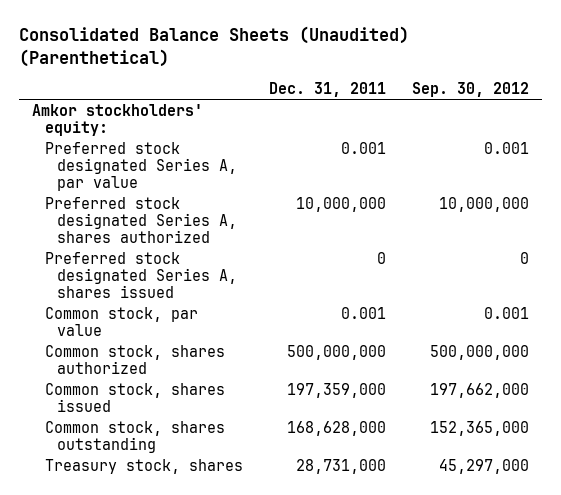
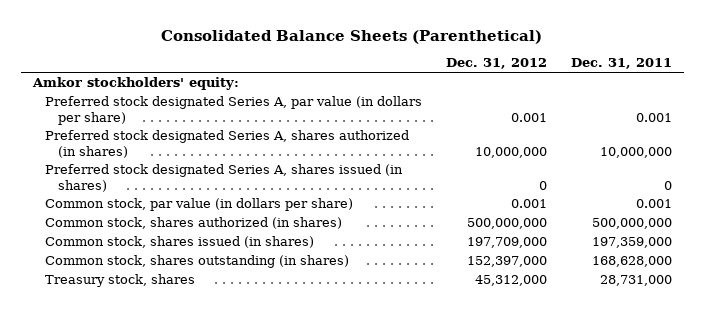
[19,26,410,67] Consolidated Balance Sheets (Unaudited) (Parenthetical) -> [161,29,543,44] Consolidated Balance Sheets (Parenthetical)
[412,81,530,97] Sep. 30, 2012 -> none
none -> [445,58,547,70] Dec. 31, 2012
[44,141,238,191] Preferred stock designated Series A, par value -> [45,96,423,125] Preferred stock designated Series A, par value (in dollars per share)
[44,196,238,243] Preferred stock designated Series A, shares authorized -> [45,130,410,158] Preferred stock designated Series A, shares authorized (in shares)
[44,251,238,298] Preferred stock designated Series A, shares issued -> [45,164,404,192] Preferred stock designated Series A, shares issued (in shares)
[44,306,198,336] Common stock, par value -> [45,198,354,212] Common stock, par value (in dollars per share)
[44,344,225,374] Common stock, shares authorized -> [45,217,343,230] Common stock, shares authorized (in shares)
[44,382,225,412] Common stock, shares issued -> [45,236,315,249] Common stock, shares issued (in shares)
[44,420,225,453] Common stock, shares outstanding -> [45,255,350,269] Common stock, shares outstanding (in shares)

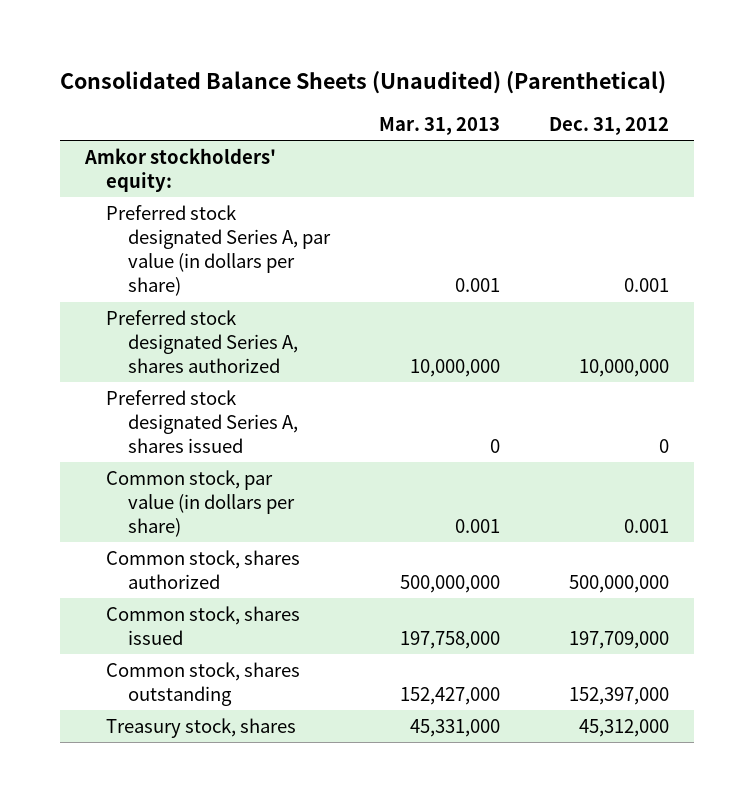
[161,29,543,44] Consolidated Balance Sheets (Parenthetical) -> [60,71,667,95] Consolidated Balance Sheets (Unaudited) (Parenthetical)
[570,58,672,70] Dec. 31, 2011 -> none
none -> [379,116,501,135] Mar. 31, 2013
[45,130,410,158] Preferred stock designated Series A, shares authorized (in shares) -> [106,310,298,374] Preferred stock designated Series A, shares authorized
[45,164,404,192] Preferred stock designated Series A, shares issued (in shares) -> [106,390,298,454] Preferred stock designated Series A, shares issued
[45,217,343,230] Common stock, shares authorized (in shares) -> [106,550,301,590] Common stock, shares authorized
[45,236,315,249] Common stock, shares issued (in shares) -> [106,606,301,646] Common stock, shares issued
[45,255,350,269] Common stock, shares outstanding (in shares) -> [106,662,301,707] Common stock, shares outstanding

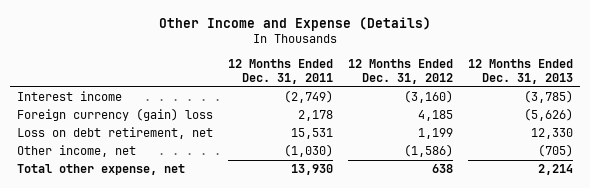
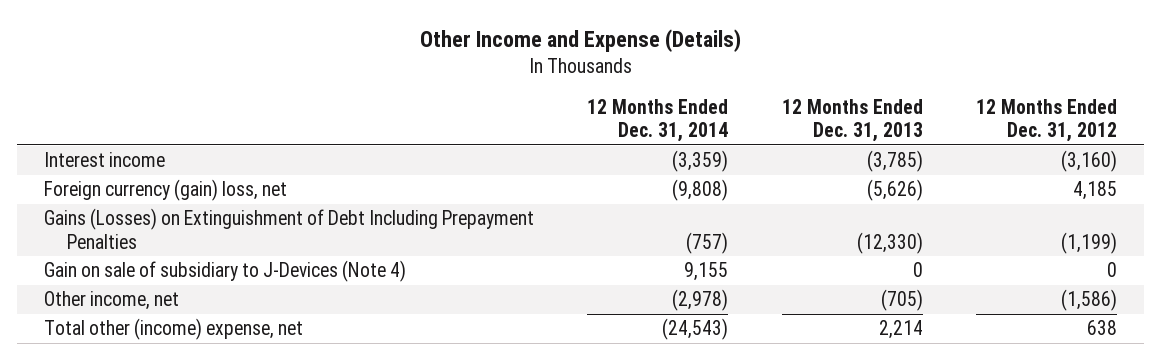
[227,58,333,84] 12 Months Ended Dec. 31, 2011 -> none
none -> [587,98,729,143] 12 Months Ended Dec. 31, 2014
[17,127,214,140] Loss on debt retirement, net -> none
[17,108,214,122] Foreign currency (gain) loss -> [43,179,287,202] Foreign currency (gain) loss, net
none -> [43,208,534,249] Gains (Losses) on Extinguishment of Debt Including Prepayment Penalties
none -> [43,260,406,283] Gain on sale of subsidiary to J-Devices (Note 4)
[17,164,186,176] Total other expense, net -> [43,318,303,341] Total other (income) expense, net

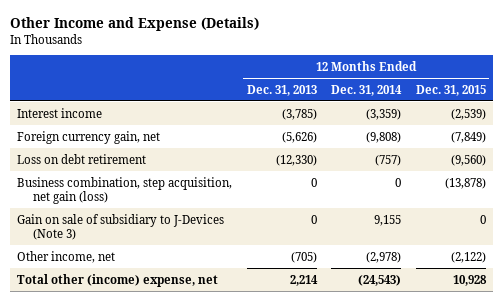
[976,98,1118,143] 12 Months Ended Dec. 31, 2012 -> none
none -> [415,84,486,96] Dec. 31, 2015
[43,179,287,202] Foreign currency (gain) loss, net -> [17,130,161,144] Foreign currency gain, net
[43,208,534,249] Gains (Losses) on Extinguishment of Debt Including Prepayment Penalties -> [17,153,147,164] Loss on debt retirement
none -> [17,176,233,205] Business combination, step acquisition, net gain (loss)
[43,260,406,283] Gain on sale of subsidiary to J-Devices (Note 4) -> [17,213,225,241] Gain on sale of subsidiary to J-Devices (Note 3)

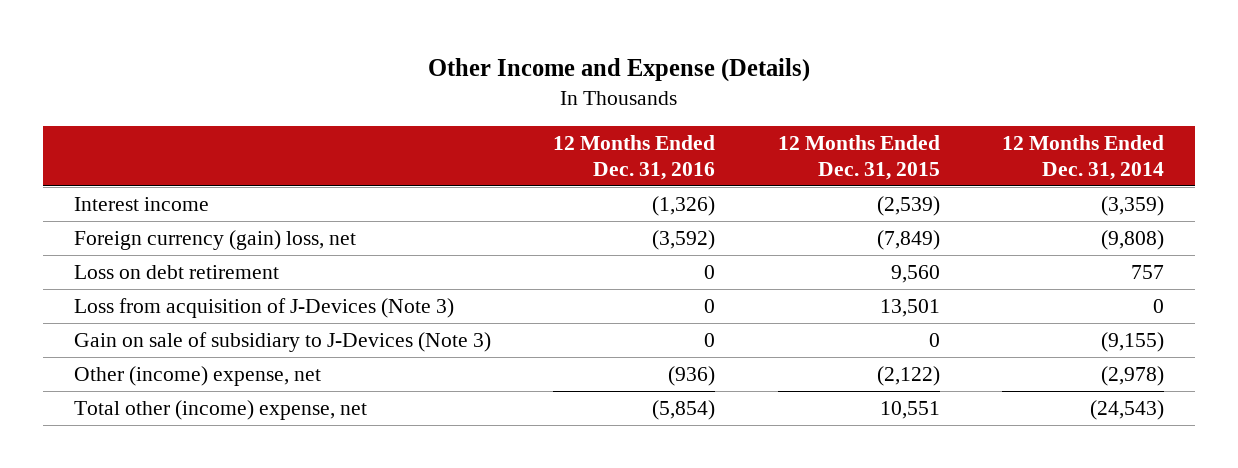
[246,84,317,96] Dec. 31, 2013 -> none
none -> [553,134,716,180] 12 Months Ended Dec. 31, 2016
[17,176,233,205] Business combination, step acquisition, net gain (loss) -> none
[17,130,161,144] Foreign currency gain, net -> [74,229,357,250] Foreign currency (gain) loss, net
[375,154,402,166] (757) -> [1131,264,1165,279] 757
[450,154,486,166] (9,560) -> [890,264,940,283] 9,560
none -> [74,297,455,318] Loss from acquisition of J-Devices (Note 3)
[374,214,402,226] 9,155 -> [1101,331,1165,352] (9,155)
[17,250,116,263] Other income, net -> [74,365,322,386] Other (income) expense, net
[452,274,487,286] 10,928 -> [879,400,940,419] 10,551

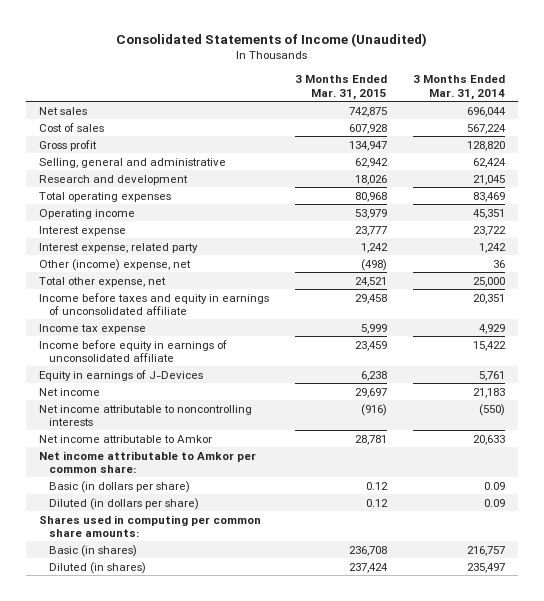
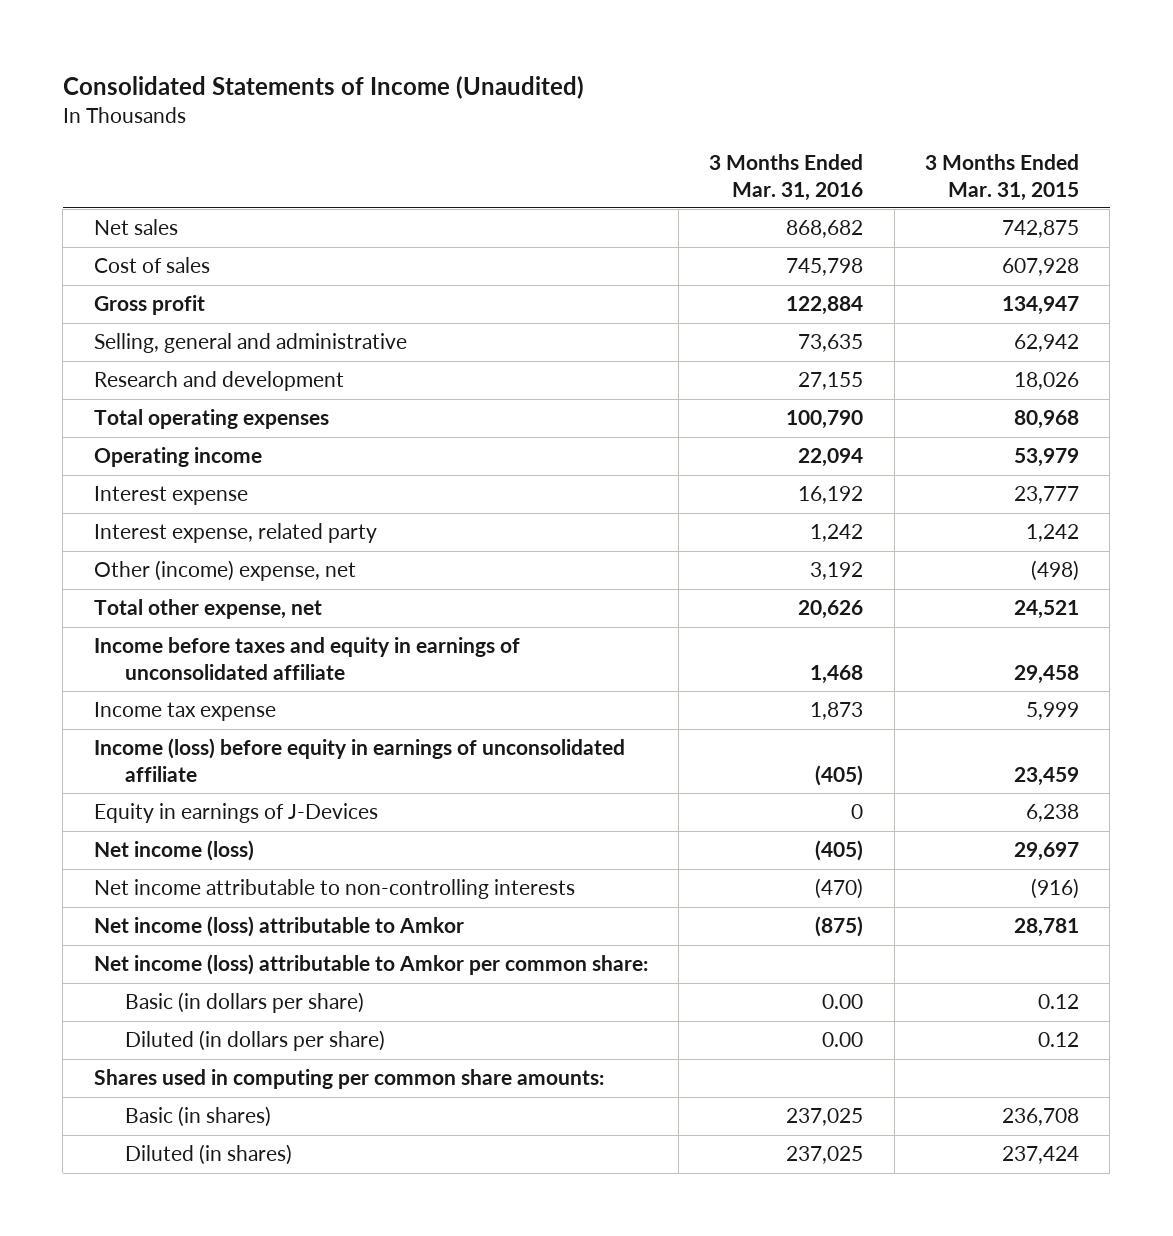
[412,75,505,100] 3 Months Ended Mar. 31, 2014 -> none
none -> [709,154,864,201] 3 Months Ended Mar. 31, 2016
[38,339,227,362] Income before equity in earnings of unconsolidated affiliate -> [93,738,625,782] Income (loss) before equity in earnings of unconsolidated affiliate
[38,387,100,396] Net income -> [93,840,254,862] Net income (loss)
[38,404,252,426] Net income attributable to noncontrolling interests -> [93,879,575,900] Net income attributable to non-controlling interests
[38,434,212,443] Net income attributable to Amkor -> [93,916,464,938] Net income (loss) attributable to Amkor
[38,450,256,473] Net income attributable to Amkor per common share: -> [93,954,648,976] Net income (loss) attributable to Amkor per common share:

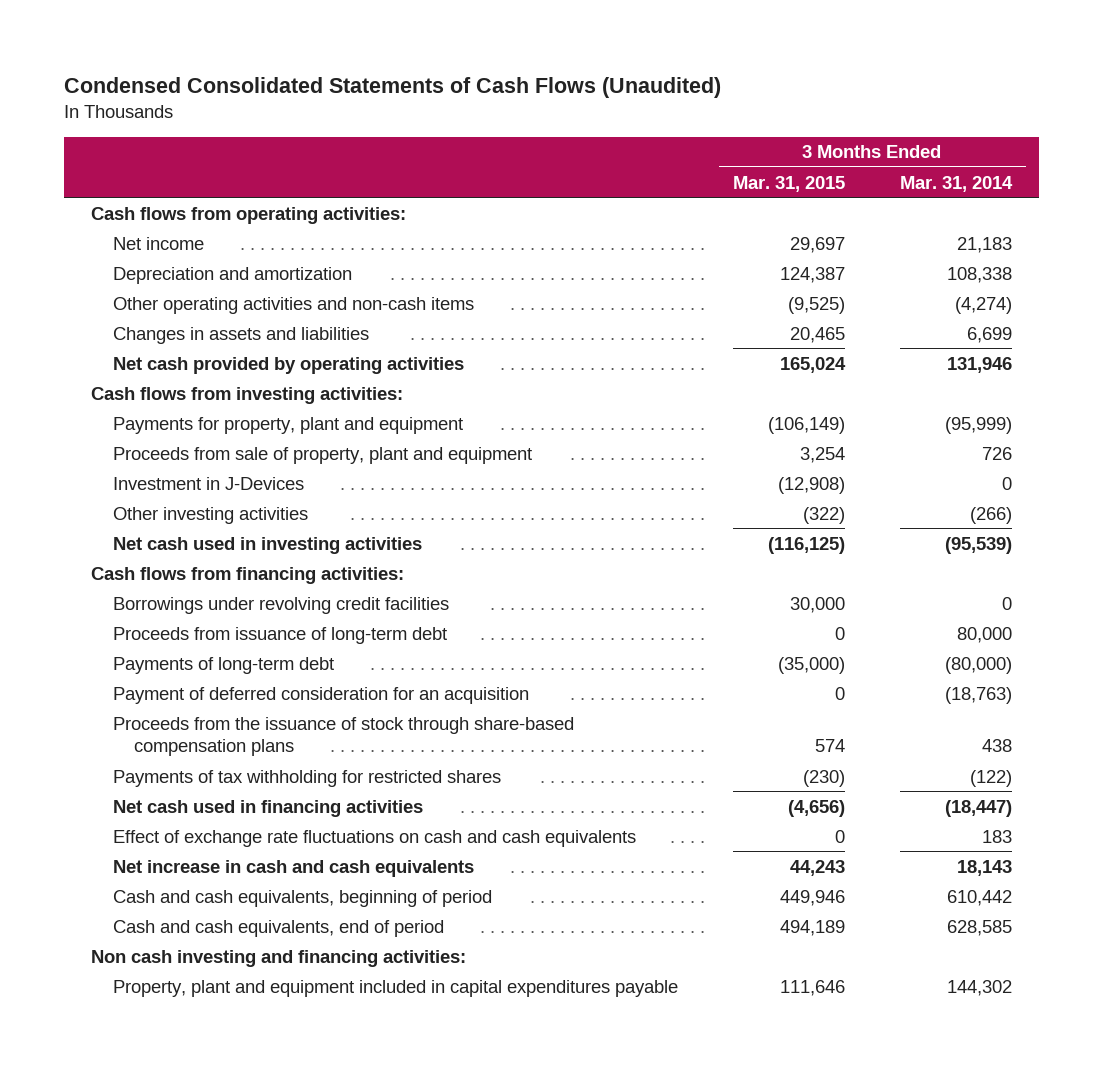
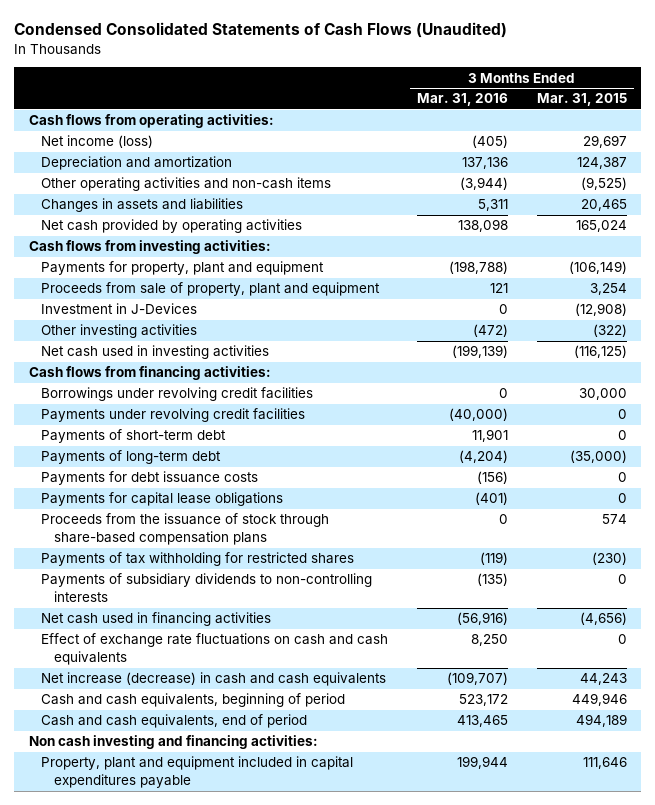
[899,175,1013,192] Mar. 31, 2014 -> none
none -> [416,93,508,107] Mar. 31, 2016
[112,236,204,250] Net income -> [41,135,154,149] Net income (loss)
[112,626,447,644] Proceeds from issuance of long-term debt -> none
none -> [41,408,306,423] Payments under revolving credit facilities
none -> [41,429,227,444] Payments of short-term debt
[112,686,529,704] Payment of deferred consideration for an acquisition -> none
none -> [41,471,259,486] Payments for debt issuance costs
none -> [41,492,284,507] Payments for capital lease obligations
none -> [41,573,373,603] Payments of subsidiary dividends to non-controlling interests
[112,859,474,877] Net increase in cash and cash equivalents -> [41,672,387,687] Net increase (decrease) in cash and cash equivalents

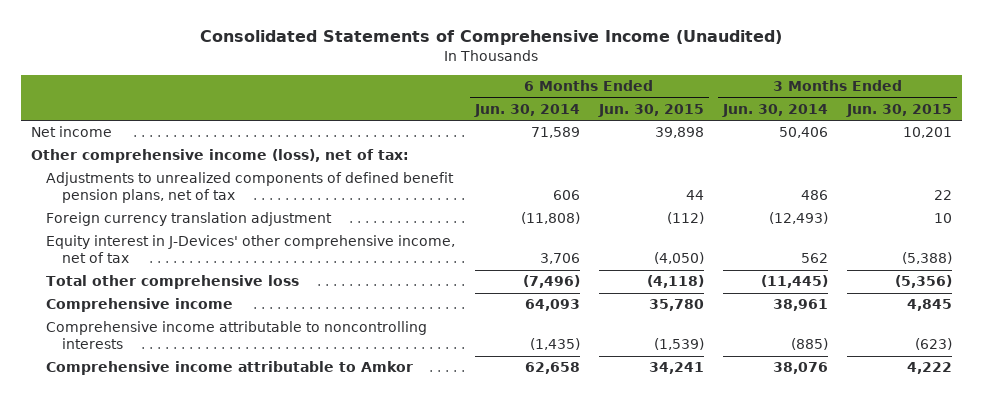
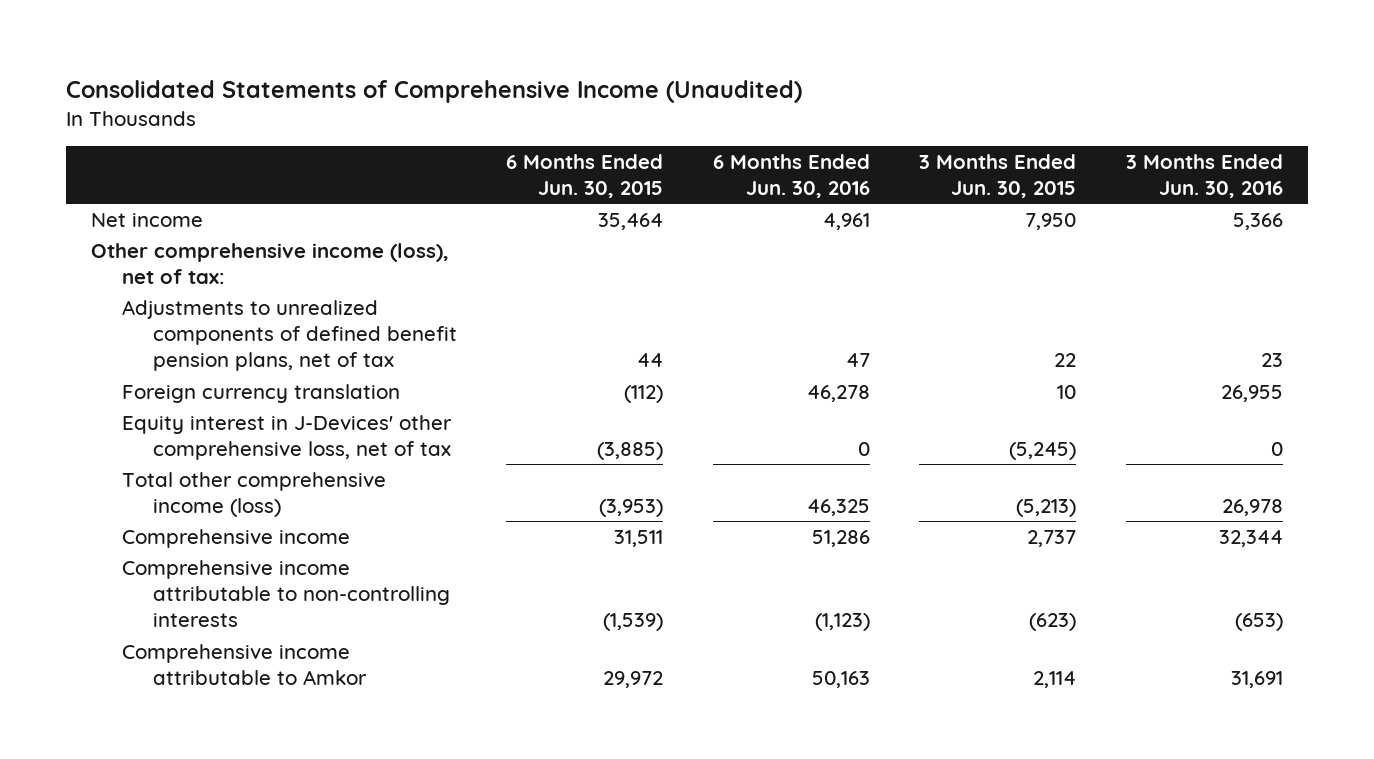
[473,104,580,118] Jun. 30, 2014 -> none
[722,104,829,118] Jun. 30, 2014 -> none
none -> [712,153,870,199] 6 Months Ended Jun. 30, 2016
none -> [1126,153,1284,199] 3 Months Ended Jun. 30, 2016
[654,127,704,139] 39,898 -> [598,212,664,230] 35,464
[903,127,953,139] 10,201 -> [1025,212,1077,230] 7,950
[46,212,333,227] Foreign currency translation adjustment -> [121,383,400,403] Foreign currency translation
[46,235,456,264] Equity interest in J-Devices' other comprehensive income, net of tax -> [121,414,452,461] Equity interest in J-Devices' other comprehensive loss, net of tax
[653,252,704,265] (4,050) -> [597,442,664,461] (3,885)
[902,252,953,265] (5,388) -> [1009,442,1077,461] (5,245)
[46,275,300,290] Total other comprehensive loss -> [121,471,386,518] Total other comprehensive income (loss)
[646,275,704,289] (4,118) -> [599,499,664,518] (3,953)
[895,275,953,289] (5,356) -> [1016,499,1077,518] (5,213)
[648,299,704,312] 35,780 -> [614,529,664,547] 31,511
[907,299,953,312] 4,845 -> [1027,529,1077,547] 2,737
[46,321,428,350] Comprehensive income attributable to noncontrolling interests -> [121,559,450,628] Comprehensive income attributable to non-controlling interests
[648,362,704,375] 34,241 -> [603,671,664,689] 29,972
[907,362,953,375] 4,222 -> [1033,671,1077,689] 2,114

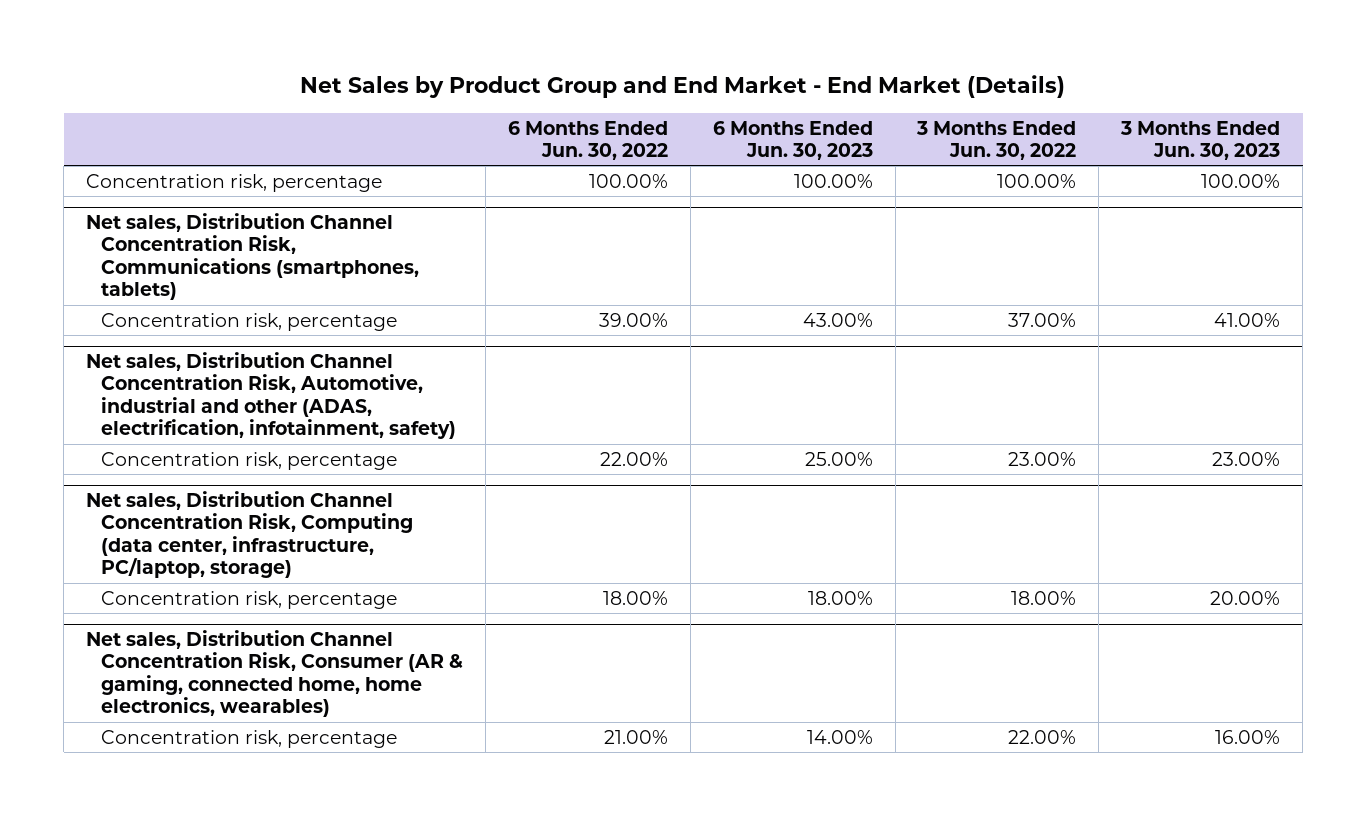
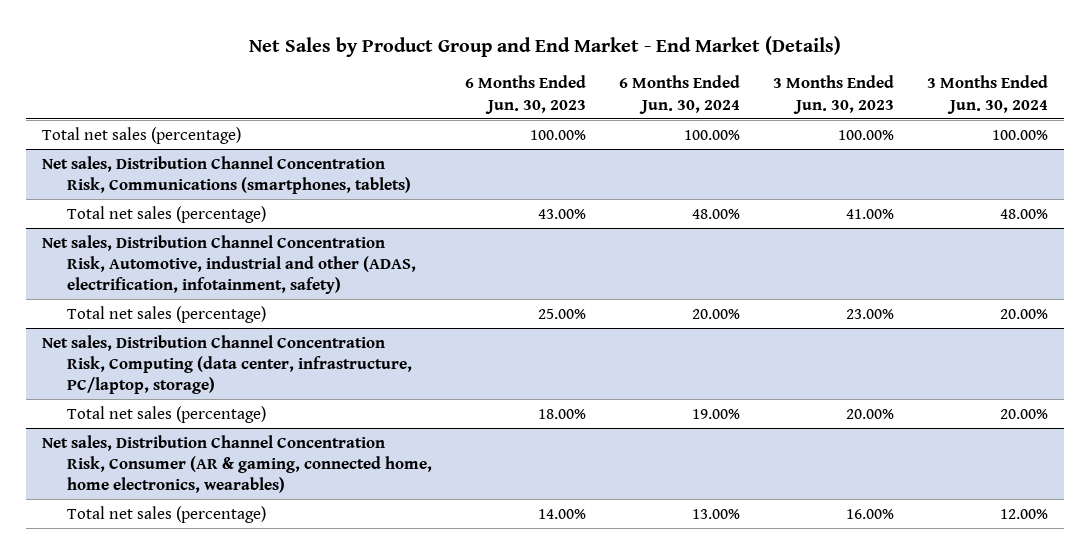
[507,120,668,160] 6 Months Ended Jun. 30, 2022 -> none
[916,120,1077,160] 3 Months Ended Jun. 30, 2022 -> none
none -> [618,75,740,114] 6 Months Ended Jun. 30, 2024
none -> [926,75,1048,114] 3 Months Ended Jun. 30, 2024
[86,173,383,192] Concentration risk, percentage -> [42,126,242,144] Total net sales (percentage)
[101,312,398,331] Concentration risk, percentage -> [66,205,266,223] Total net sales (percentage)
[101,451,398,470] Concentration risk, percentage -> [66,305,266,323] Total net sales (percentage)
[101,590,398,609] Concentration risk, percentage -> [66,405,266,423] Total net sales (percentage)
[101,729,398,748] Concentration risk, percentage -> [66,505,266,523] Total net sales (percentage)

